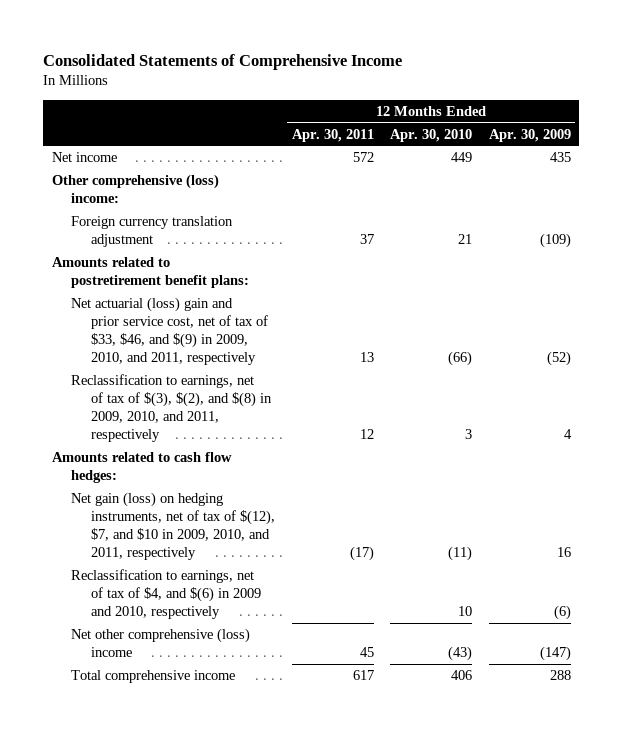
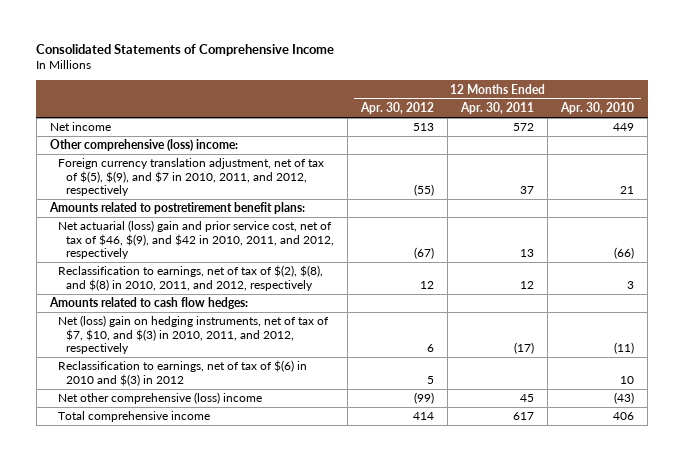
[488,128,571,142] Apr. 30, 2009 -> none
none -> [360,102,435,115] Apr. 30, 2012
[71,216,234,248] Foreign currency translation adjustment -> [57,158,324,197] Foreign currency translation adjustment, net of tax of $(5), $(9), and $7 in 2010, 2011, and 2012, respectively
[71,297,269,366] Net actuarial (loss) gain and prior service cost, net of tax of $33, $46, and $(9) in 2009, 2010, and 2011, respectively -> [57,220,334,260] Net actuarial (loss) gain and prior service cost, net of tax of $46, $(9), and $42 in 2010, 2011, and 2012, respectively
[71,374,273,443] Reclassification to earnings, net of tax of $(3), $(2), and $(8) in 2009, 2010, and 2011, respectively -> [57,265,323,291] Reclassification to earnings, net of tax of $(2), $(8), and $(8) in 2010, 2011, and 2012, respectively
[71,492,276,561] Net gain (loss) on hedging instruments, net of tax of $(12), $7, and $10 in 2009, 2010, and 2011, respectively -> [57,315,329,355] Net (loss) gain on hedging instruments, net of tax of $7, $10, and $(3) in 2010, 2011, and 2012, respectively
[71,569,262,620] Reclassification to earnings, net of tax of $4, and $(6) in 2009 and 2010, respectively -> [57,360,307,386] Reclassification to earnings, net of tax of $(6) in 2010 and $(3) in 2012

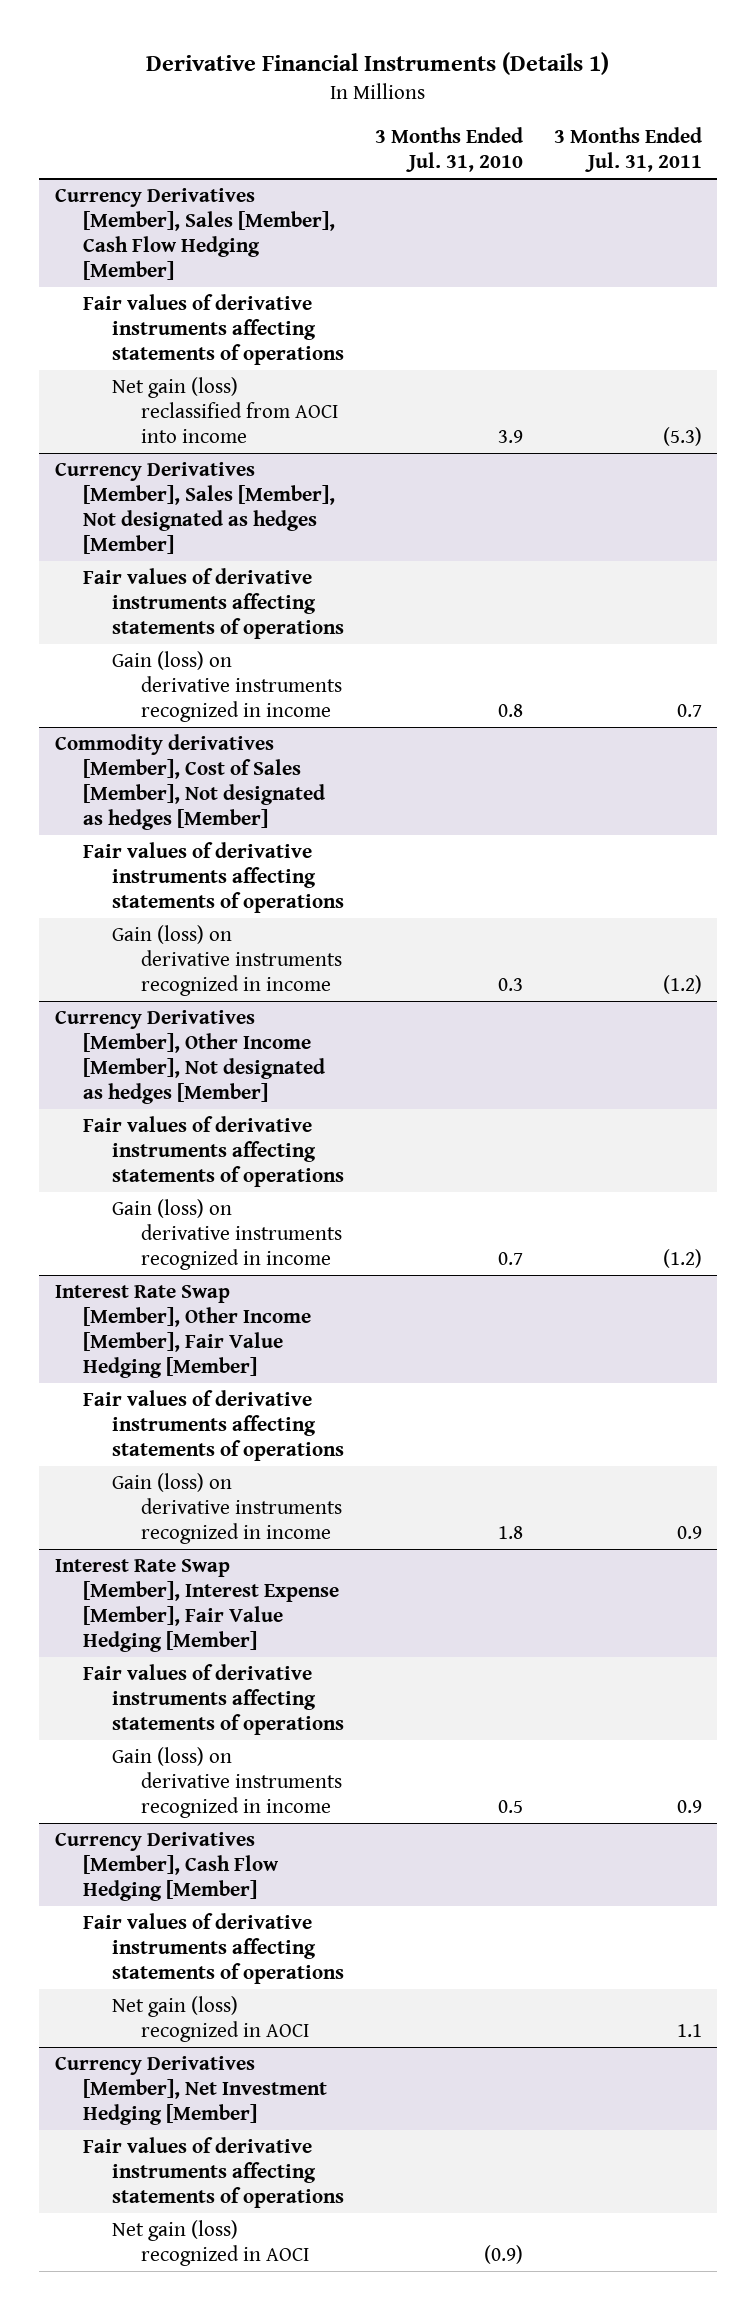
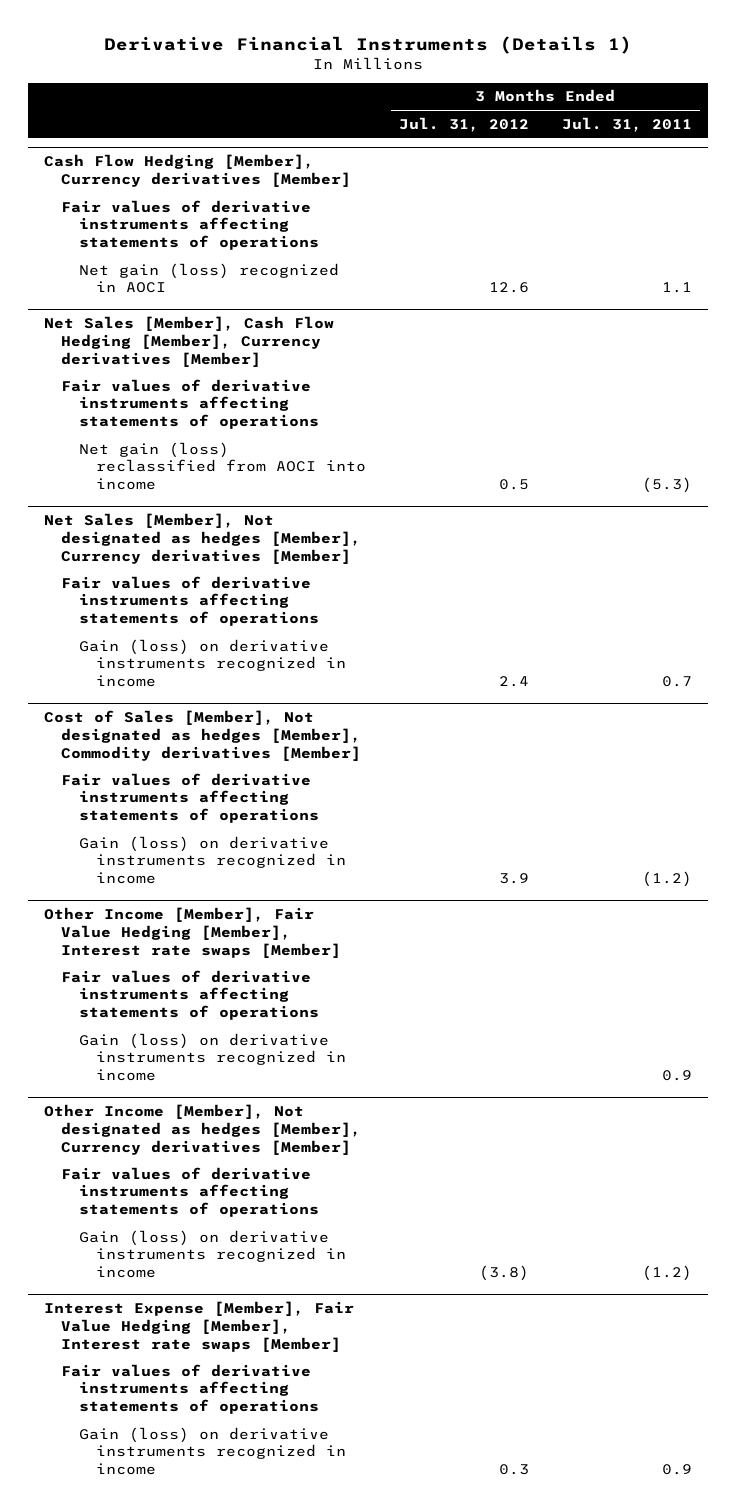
[375,127,524,172] 3 Months Ended Jul. 31, 2010 -> none
none -> [398,116,529,132] Jul. 31, 2012
[54,188,336,280] Currency Derivatives [Member], Sales [Member], Cash Flow Hedging [Member] -> [44,154,352,187] Cash Flow Hedging [Member], Currency derivatives [Member]
none -> [78,262,339,294] Net gain (loss) recognized in AOCI
none -> [44,316,335,367] Net Sales [Member], Cash Flow Hedging [Member], Currency derivatives [Member]
none -> [61,378,319,429] Fair values of derivative instruments affecting statements of operations
[54,462,336,554] Currency Derivatives [Member], Sales [Member], Not designated as hedges [Member] -> [44,513,362,564] Net Sales [Member], Not designated as hedges [Member], Currency derivatives [Member]
[83,842,345,913] Fair values of derivative instruments affecting statements of operations -> none
[112,925,343,996] Gain (loss) on derivative instruments recognized in income -> none
[54,1010,326,1104] Currency Derivatives [Member], Other Income [Member], Not designated as hedges [Member] -> none
[54,734,326,830] Commodity derivatives [Member], Cost of Sales [Member], Not designated as hedges [Member] -> [44,710,362,761] Cost of Sales [Member], Not designated as hedges [Member], Commodity derivatives [Member]
[83,1390,345,1461] Fair values of derivative instruments affecting statements of operations -> none
[112,1473,343,1544] Gain (loss) on derivative instruments recognized in income -> none
[54,1559,340,1652] Interest Rate Swap [Member], Interest Expense [Member], Fair Value Hedging [Member] -> none
[54,1285,312,1378] Interest Rate Swap [Member], Other Income [Member], Fair Value Hedging [Member] -> [44,907,342,958] Other Income [Member], Fair Value Hedging [Member], Interest rate swaps [Member]
[54,1832,280,1901] Currency Derivatives [Member], Cash Flow Hedging [Member] -> none
none -> [44,1104,362,1155] Other Income [Member], Not designated as hedges [Member], Currency derivatives [Member]
[112,1996,310,2042] Net gain (loss) recognized in AOCI -> none
[54,2056,328,2125] Currency Derivatives [Member], Net Investment Hedging [Member] -> none
none -> [78,1229,346,1278] Gain (loss) on derivative instruments recognized in income
none -> [44,1301,355,1352] Interest Expense [Member], Fair Value Hedging [Member], Interest rate swaps [Member]
[112,2220,310,2266] Net gain (loss) recognized in AOCI -> none
none -> [78,1426,346,1475] Gain (loss) on derivative instruments recognized in income

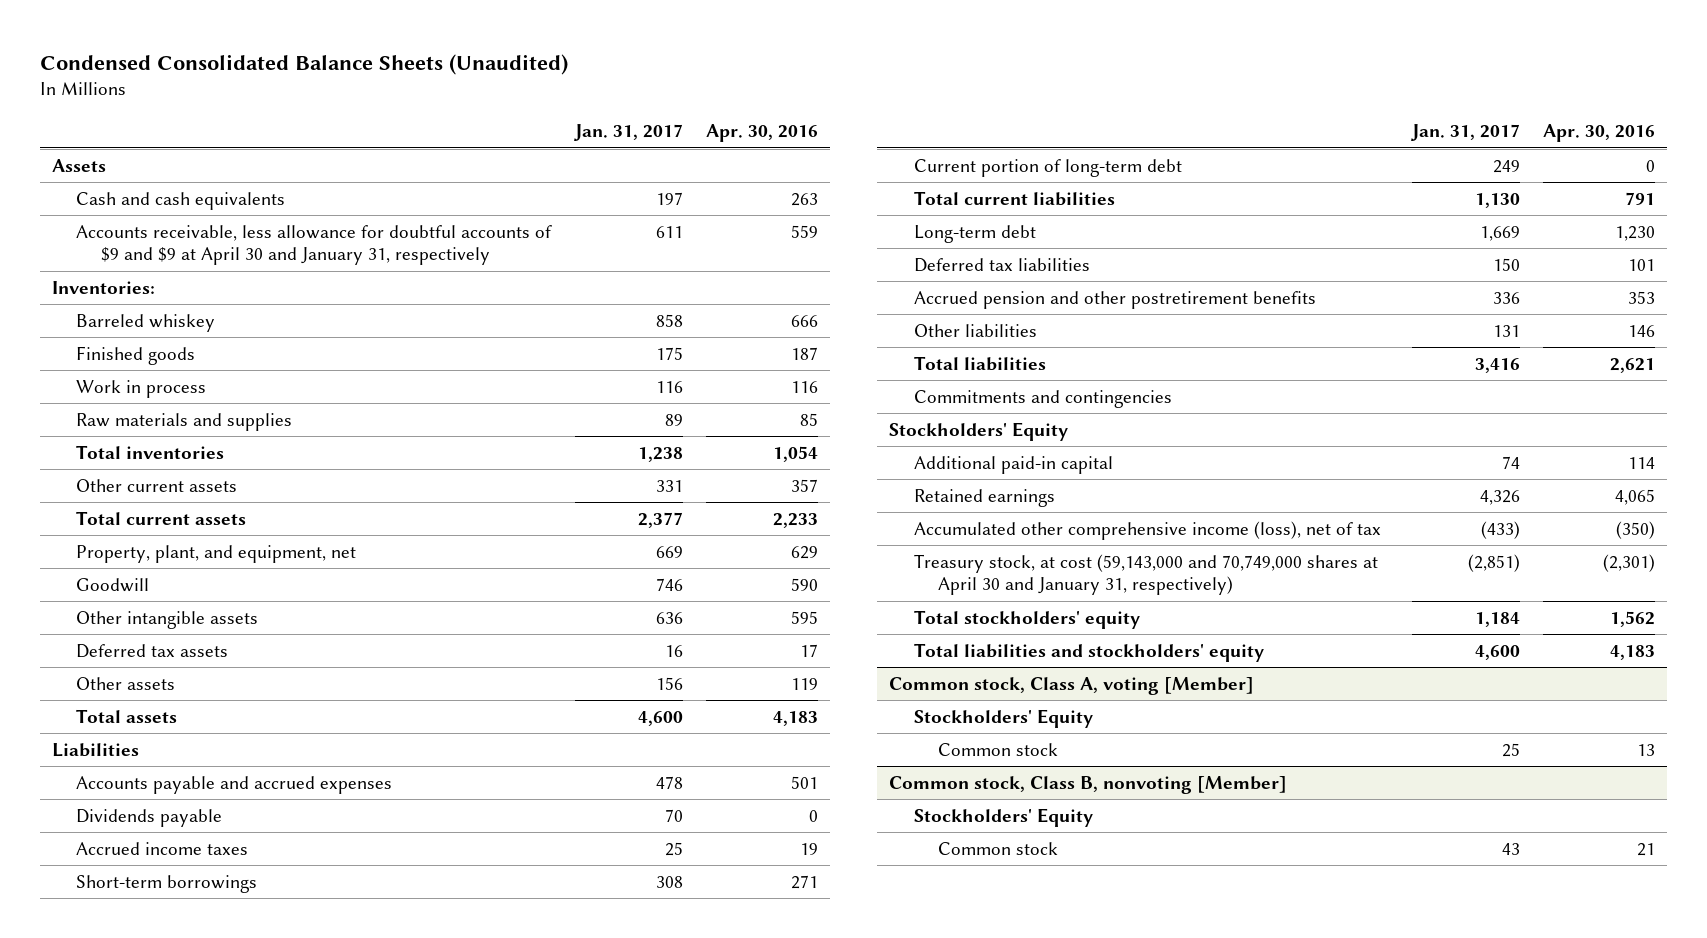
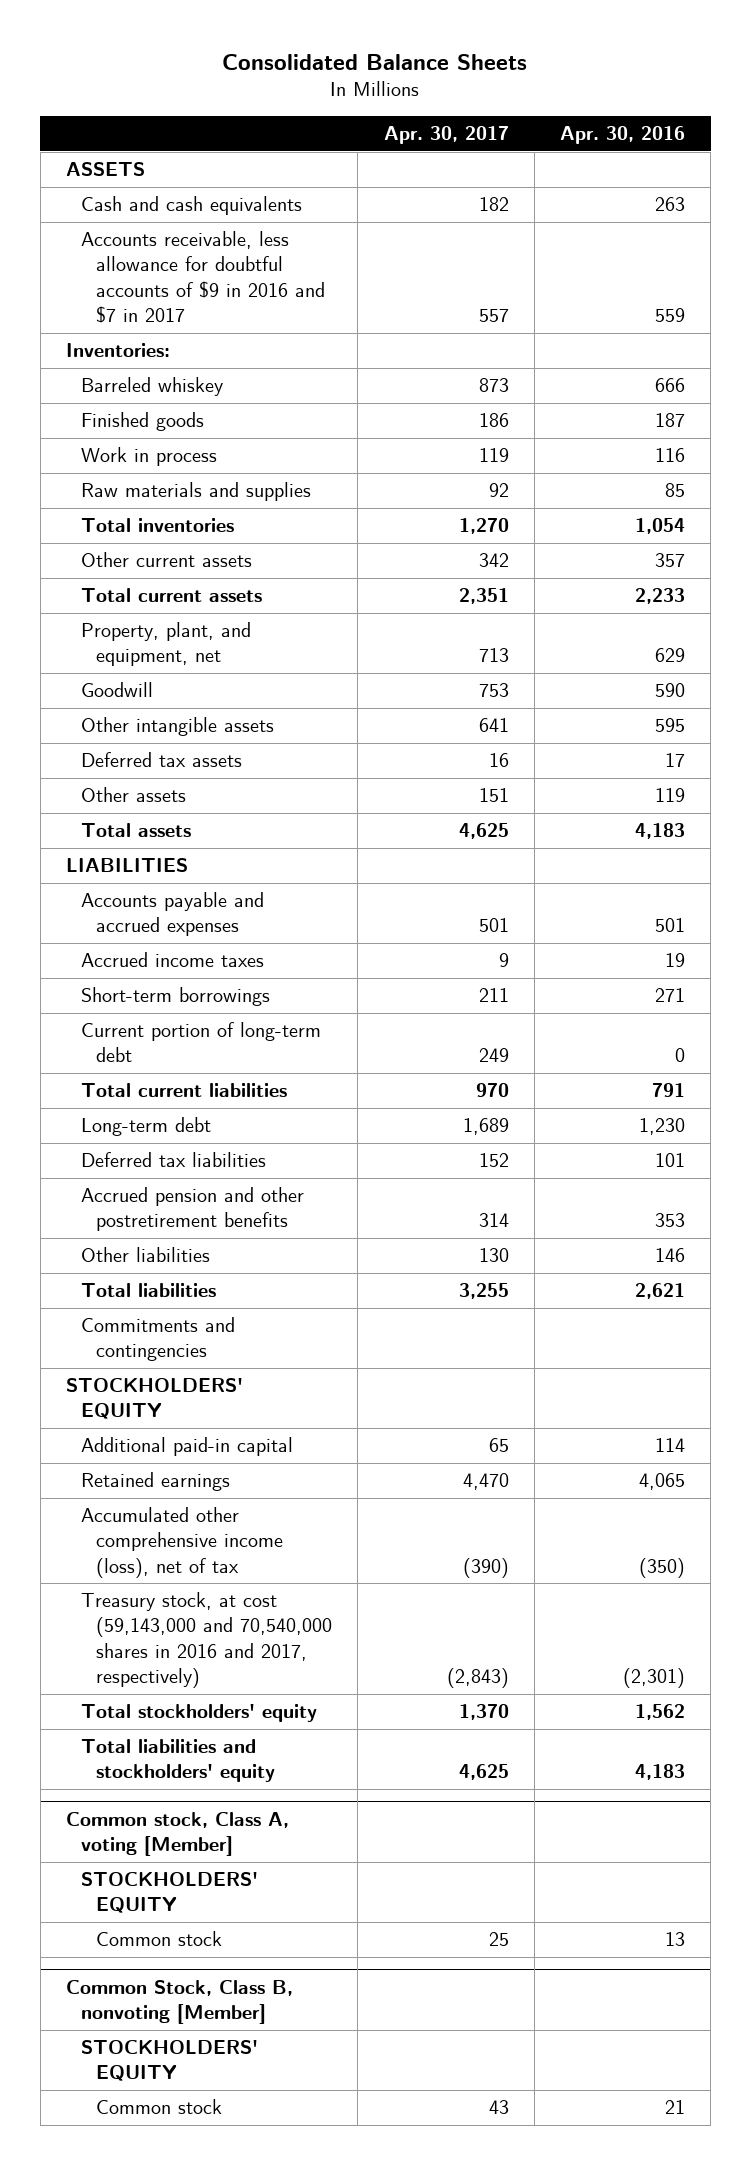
[40,53,569,75] Condensed Consolidated Balance Sheets (Unaudited) -> [222,54,528,71] Consolidated Balance Sheets
[573,124,683,142] Jan. 31, 2017 -> none
none -> [383,125,509,144] Apr. 30, 2017
[51,158,106,172] Assets -> [65,162,145,177] ASSETS
[76,224,553,266] Accounts receivable, less allowance for doubtful accounts of $9 and $9 at April 30 and January 31, respectively -> [81,231,326,323] Accounts receivable, less allowance for doubtful accounts of $9 in 2016 and $7 in 2017
[51,742,139,757] Liabilities -> [65,858,188,873] LIABILITIES
[76,808,223,827] Dividends payable -> none
[888,421,1068,441] Stockholders' Equity -> [65,1378,243,1420] STOCKHOLDERS' EQUITY
[913,553,1378,596] Treasury stock, at cost (59,143,000 and 70,749,000 shares at April 30 and January 31, respectively) -> [81,1592,333,1688] Treasury stock, at cost (59,143,000 and 70,540,000 shares in 2016 and 2017, respectively)
[913,708,1093,728] Stockholders' Equity -> [81,1872,259,1914] STOCKHOLDERS' EQUITY
[888,775,1287,794] Common stock, Class B, nonvoting [Member] -> [65,1979,293,2025] Common Stock, Class B, nonvoting [Member]
[913,807,1093,827] Stockholders' Equity -> [81,2040,259,2082] STOCKHOLDERS' EQUITY

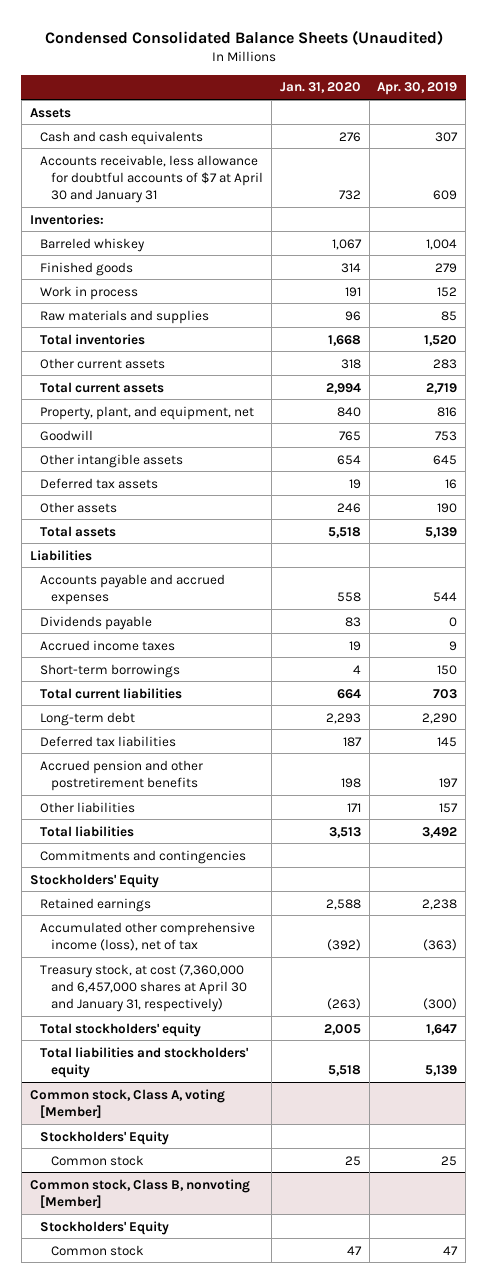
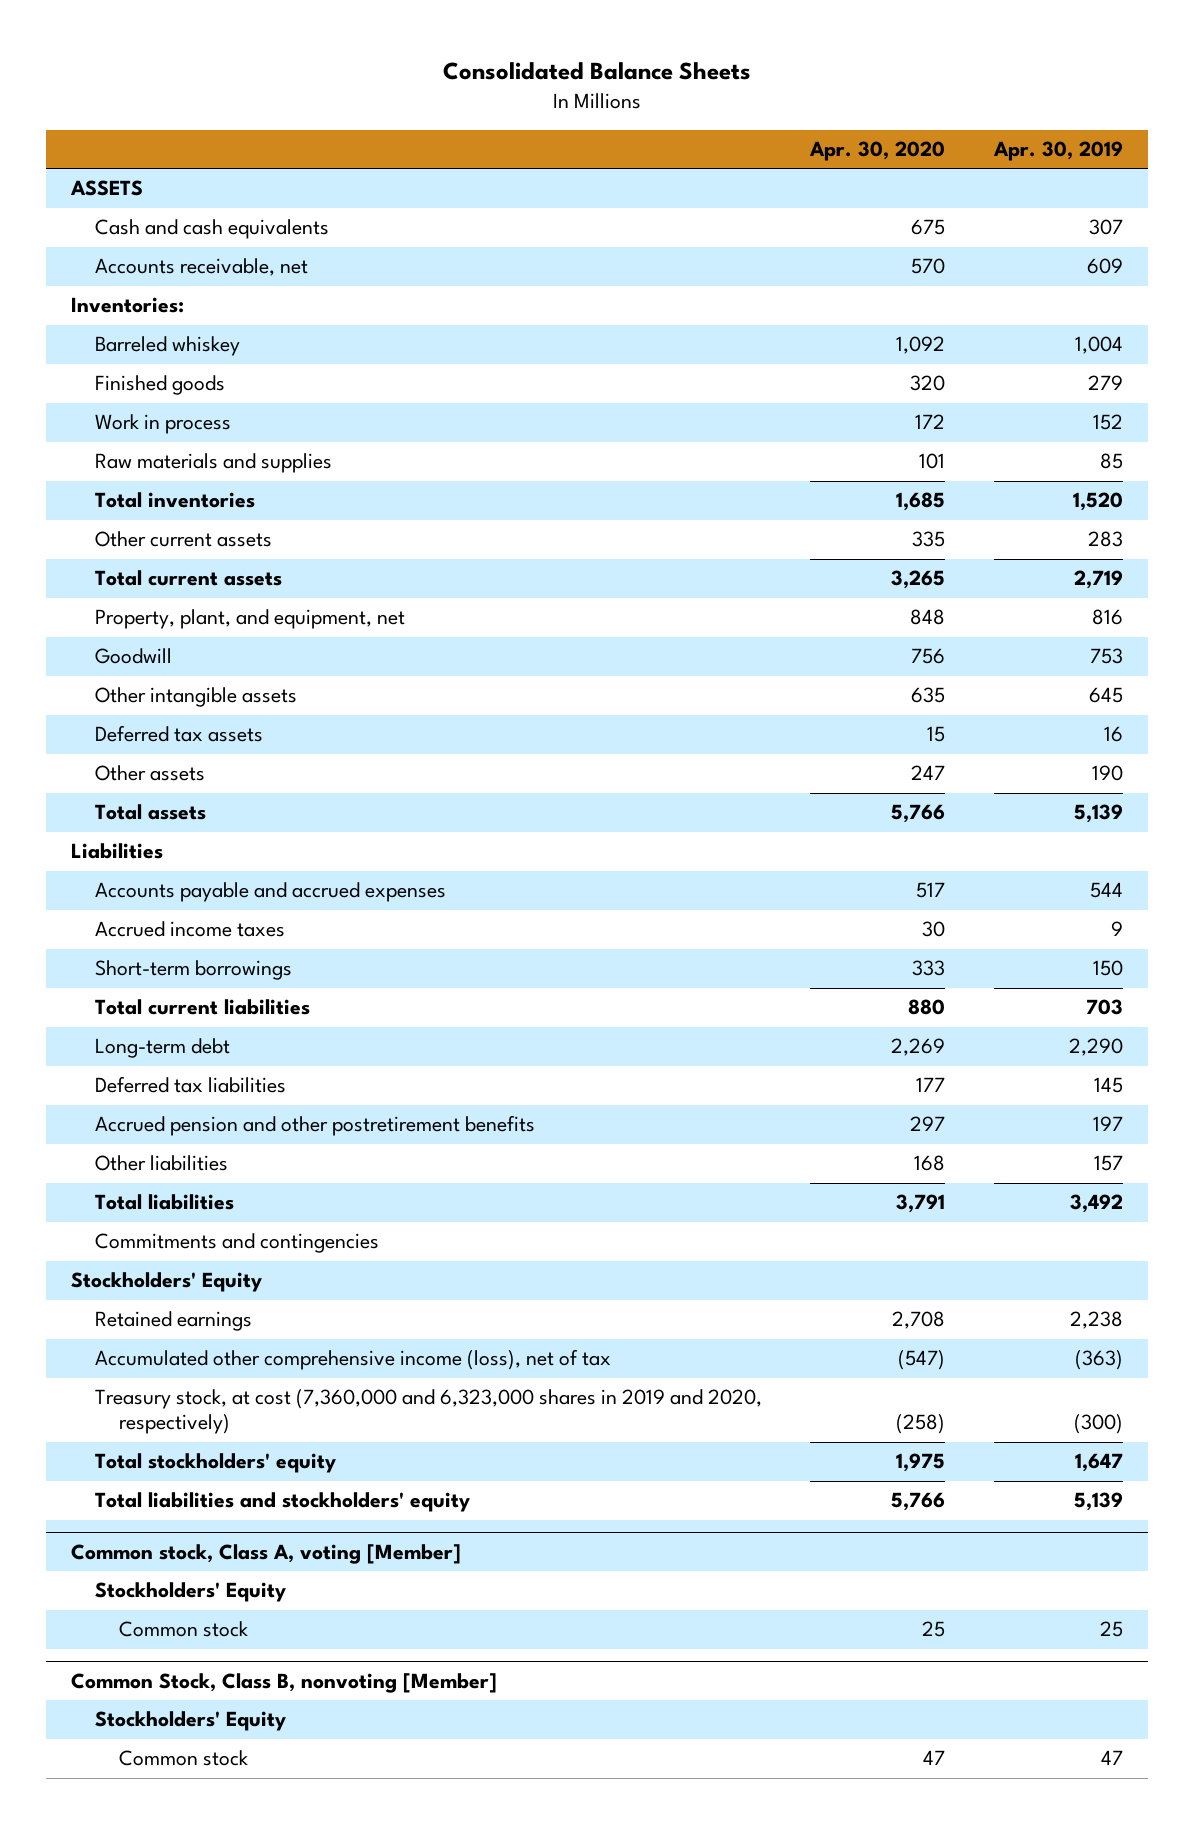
[44,29,443,45] Condensed Consolidated Balance Sheets (Unaudited) -> [443,62,752,81] Consolidated Balance Sheets
[279,82,361,94] Jan. 31, 2020 -> none
none -> [809,141,946,162] Apr. 30, 2020
[29,107,71,118] Assets -> [69,180,143,197] ASSETS
[40,154,264,204] Accounts receivable, less allowance for doubtful accounts of $7 at April 30 and January 31 -> [94,258,308,277] Accounts receivable, net
[40,615,153,630] Dividends payable -> none
[40,963,248,1013] Treasury stock, at cost (7,360,000 and 6,457,000 shares at April 30 and January 31, respectively) -> [94,1389,762,1435] Treasury stock, at cost (7,360,000 and 6,323,000 shares in 2019 and 2020, respectively)
[29,1178,250,1208] Common stock, Class B, nonvoting [Member] -> [70,1672,497,1693] Common Stock, Class B, nonvoting [Member]

